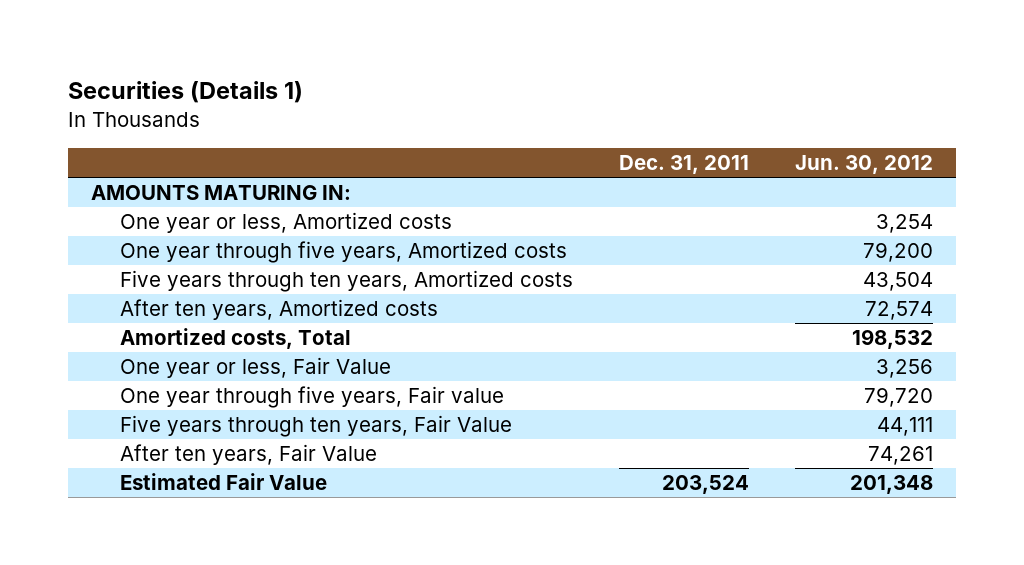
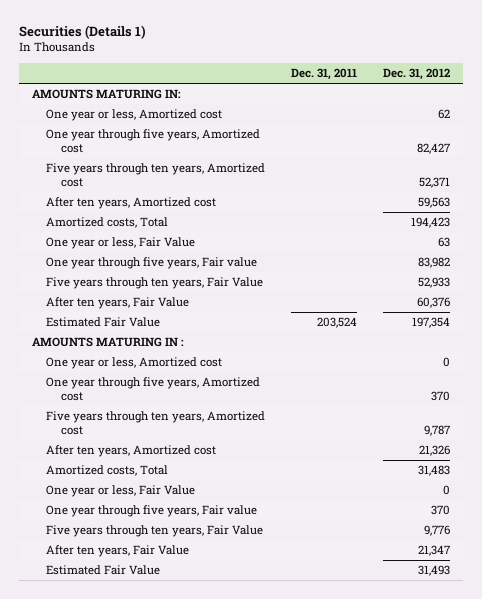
[795,154,934,174] Jun. 30, 2012 -> none
none -> [383,67,451,80] Dec. 31, 2012
[119,212,452,234] One year or less, Amortized costs -> [46,109,223,122] One year or less, Amortized cost
[119,241,567,264] One year through five years, Amortized costs -> [46,129,261,153] One year through five years, Amortized cost
[119,270,573,293] Five years through ten years, Amortized costs -> [46,163,266,187] Five years through ten years, Amortized cost
[119,299,438,321] After ten years, Amortized costs -> [46,197,217,210] After ten years, Amortized cost
none -> [31,337,184,348] AMOUNTS MATURING IN :
none -> [46,357,223,370] One year or less, Amortized cost
none -> [46,377,261,401] One year through five years, Amortized cost
none -> [46,411,266,435] Five years through ten years, Amortized cost
none -> [46,445,217,458] After ten years, Amortized cost
none -> [46,465,169,477] Amortized costs, Total
none -> [46,485,196,498] One year or less, Fair Value
none -> [46,505,258,518] One year through five years, Fair value
none -> [46,525,264,538] Five years through ten years, Fair Value
none -> [46,545,190,558] After ten years, Fair Value
none -> [46,565,161,576] Estimated Fair Value

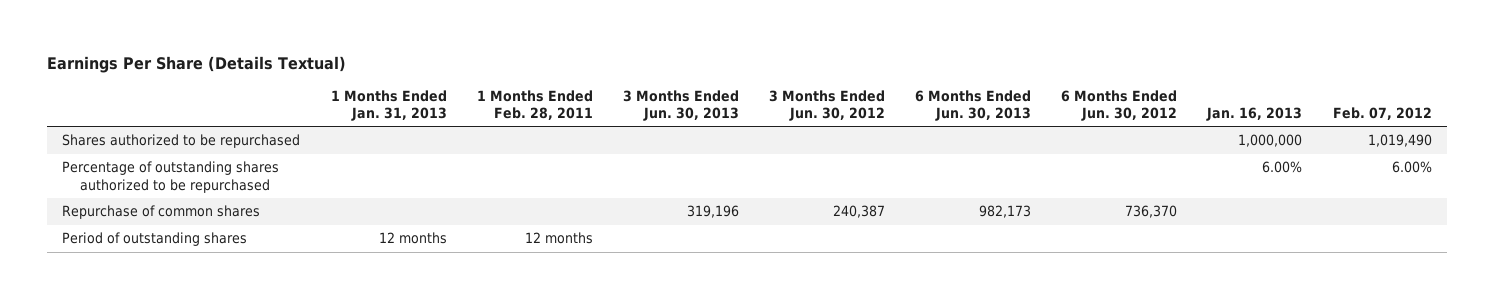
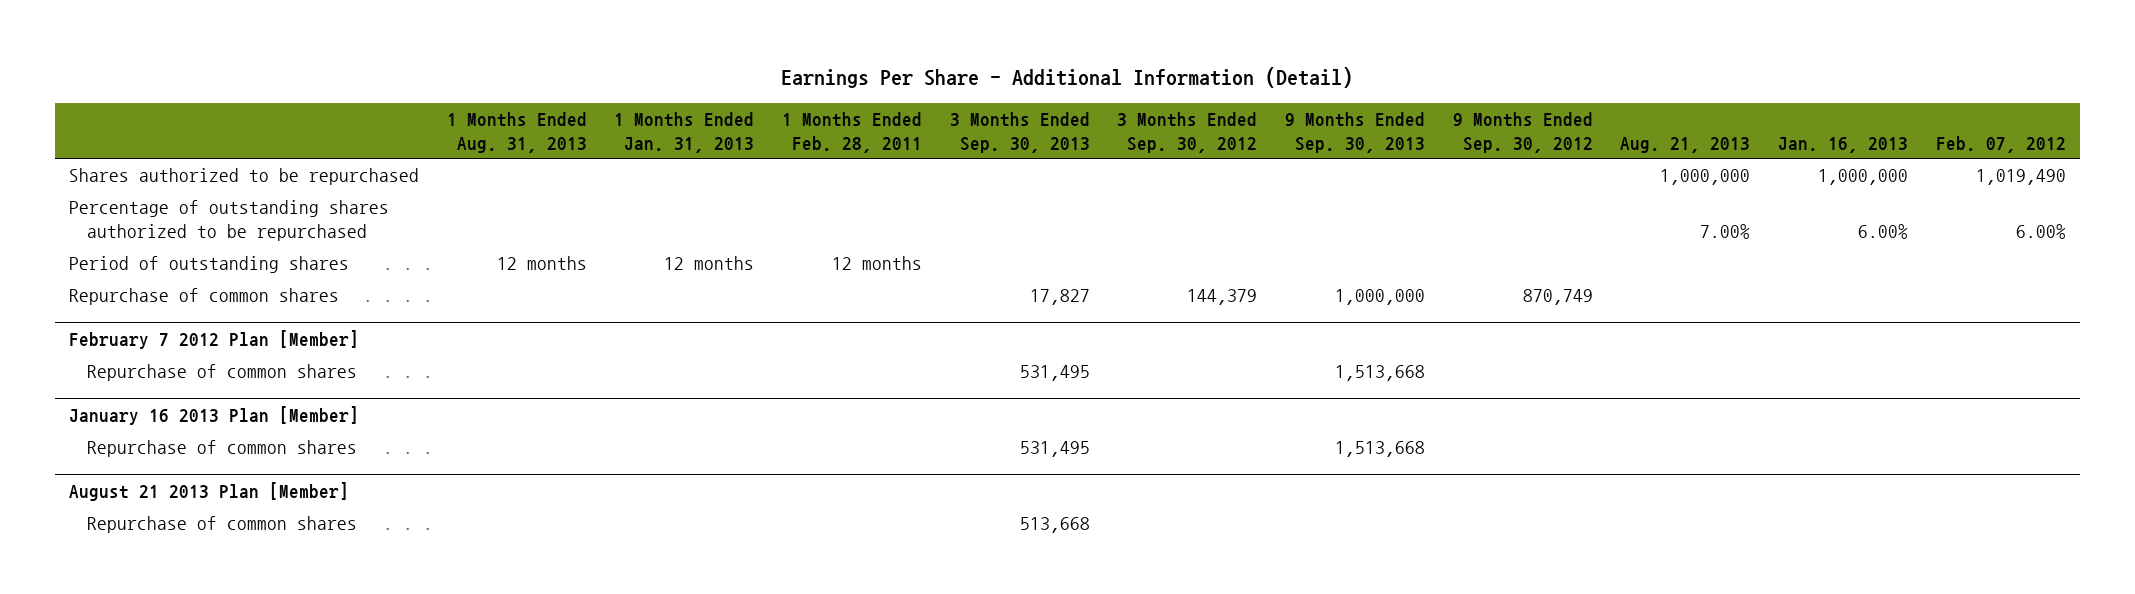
[47,55,347,73] Earnings Per Share (Details Textual) -> [781,67,1354,89] Earnings Per Share - Additional Information (Detail)
[622,89,739,121] 3 Months Ended Jun. 30, 2013 -> none
[768,89,885,121] 3 Months Ended Jun. 30, 2012 -> none
[915,89,1032,121] 6 Months Ended Jun. 30, 2013 -> none
[1061,89,1178,121] 6 Months Ended Jun. 30, 2012 -> none
none -> [446,111,587,153] 1 Months Ended Aug. 31, 2013
none -> [949,111,1090,153] 3 Months Ended Sep. 30, 2013
none -> [1117,111,1258,153] 3 Months Ended Sep. 30, 2012
none -> [1285,111,1426,153] 9 Months Ended Sep. 30, 2013
none -> [1452,111,1593,153] 9 Months Ended Sep. 30, 2012
none -> [1620,136,1751,153] Aug. 21, 2013
[62,205,261,220] Repurchase of common shares -> [68,287,339,305] Repurchase of common shares
none -> [68,329,359,349] February 7 2012 Plan [Member]
none -> [86,363,357,381] Repurchase of common shares
none -> [68,405,359,425] January 16 2013 Plan [Member]
none -> [86,439,357,457] Repurchase of common shares
none -> [68,481,349,501] August 21 2013 Plan [Member]
none -> [86,515,357,533] Repurchase of common shares

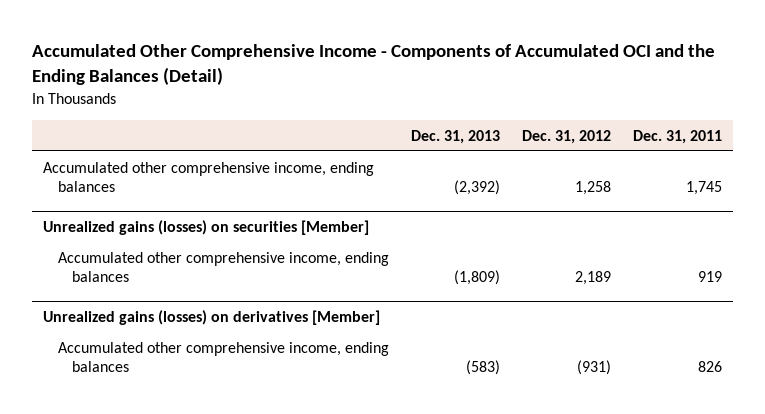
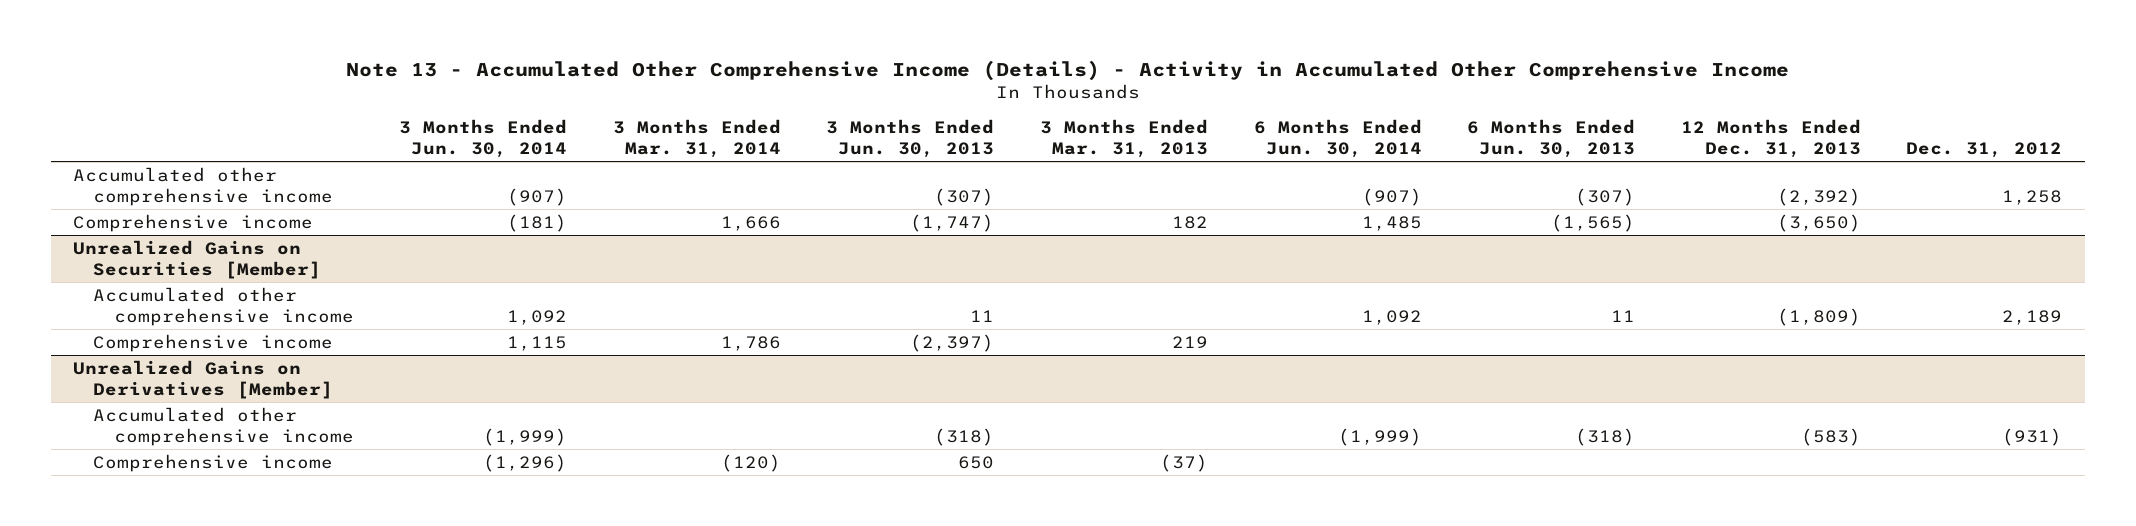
[32,44,716,86] Accumulated Other Comprehensive Income - Components of Accumulated OCI and the Ending Balances (Detail) -> [345,59,1789,81] Note 13 - Accumulated Other Comprehensive Income (Details) - Activity in Accumulated Other Comprehensive Income
[410,129,500,144] Dec. 31, 2013 -> none
[632,129,722,144] Dec. 31, 2011 -> none
none -> [399,118,568,158] 3 Months Ended Jun. 30, 2014
none -> [612,118,781,158] 3 Months Ended Mar. 31, 2014
none -> [826,118,995,158] 3 Months Ended Jun. 30, 2013
none -> [1040,118,1209,158] 3 Months Ended Mar. 31, 2013
none -> [1253,118,1422,158] 6 Months Ended Jun. 30, 2014
none -> [1467,118,1636,158] 6 Months Ended Jun. 30, 2013
none -> [1680,118,1861,158] 12 Months Ended Dec. 31, 2013
[43,161,375,192] Accumulated other comprehensive income, ending balances -> [73,166,334,206] Accumulated other comprehensive income
none -> [73,213,314,232] Comprehensive income
[43,220,370,236] Unrealized gains (losses) on securities [Member] -> [73,239,322,279] Unrealized Gains on Securities [Member]
[57,251,389,282] Accumulated other comprehensive income, ending balances -> [93,286,354,326] Accumulated other comprehensive income
none -> [93,333,334,352] Comprehensive income
[43,310,381,326] Unrealized gains (losses) on derivatives [Member] -> [73,359,334,399] Unrealized Gains on Derivatives [Member]
[57,341,389,372] Accumulated other comprehensive income, ending balances -> [93,406,354,446] Accumulated other comprehensive income
none -> [93,453,334,472] Comprehensive income

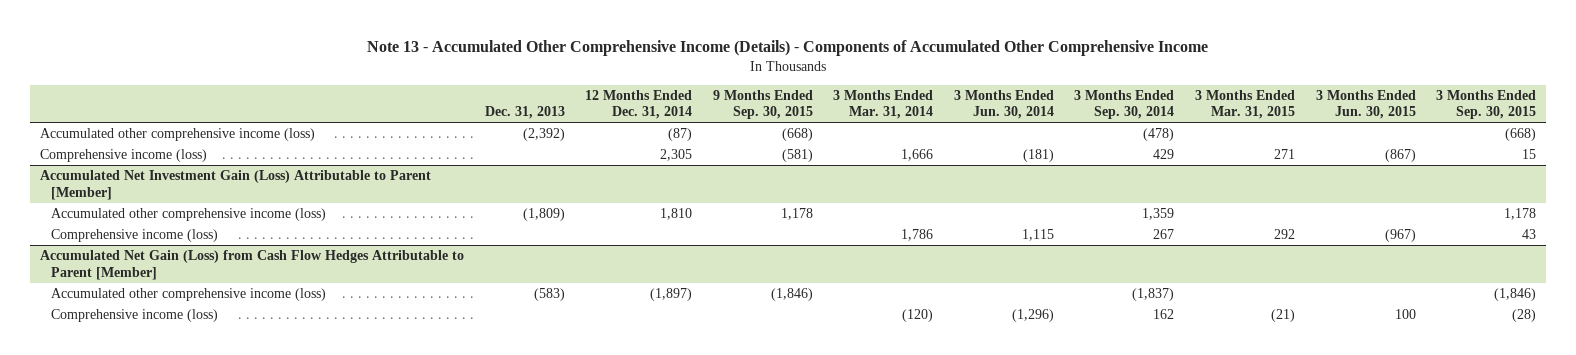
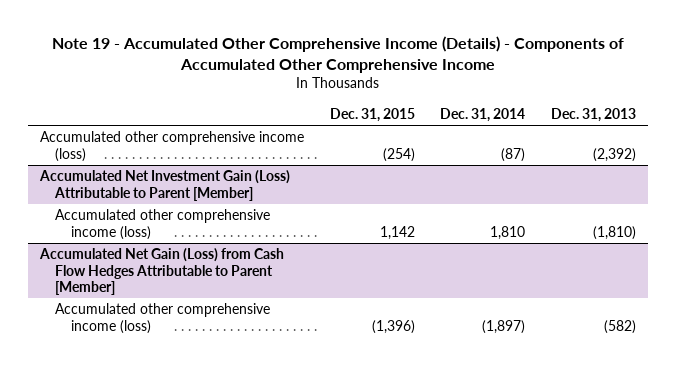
[367,39,1209,56] Note 13 - Accumulated Other Comprehensive Income (Details) - Components of Accumulated Other Comprehensive Income -> [51,35,624,73] Note 19 - Accumulated Other Comprehensive Income (Details) - Components of Accumulated Other Comprehensive Income
[585,89,693,120] 12 Months Ended Dec. 31, 2014 -> none
[712,89,813,120] 9 Months Ended Sep. 30, 2015 -> none
[833,89,934,120] 3 Months Ended Mar. 31, 2014 -> none
[953,89,1054,120] 3 Months Ended Jun. 30, 2014 -> none
[1074,89,1175,120] 3 Months Ended Sep. 30, 2014 -> none
[1195,89,1296,120] 3 Months Ended Mar. 31, 2015 -> none
[1315,89,1416,120] 3 Months Ended Jun. 30, 2015 -> none
[1436,89,1537,120] 3 Months Ended Sep. 30, 2015 -> none
none -> [329,107,415,122] Dec. 31, 2015
none -> [440,107,526,122] Dec. 31, 2014
[40,149,208,163] Comprehensive income (loss) -> none
[50,229,218,243] Comprehensive income (loss) -> none
[522,208,565,222] (1,809) -> [592,225,636,240] (1,810)
[50,309,218,323] Comprehensive income (loss) -> none
[533,288,565,302] (583) -> [603,319,636,334] (582)

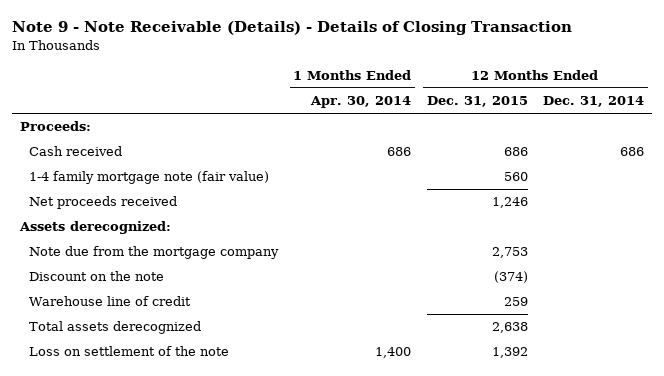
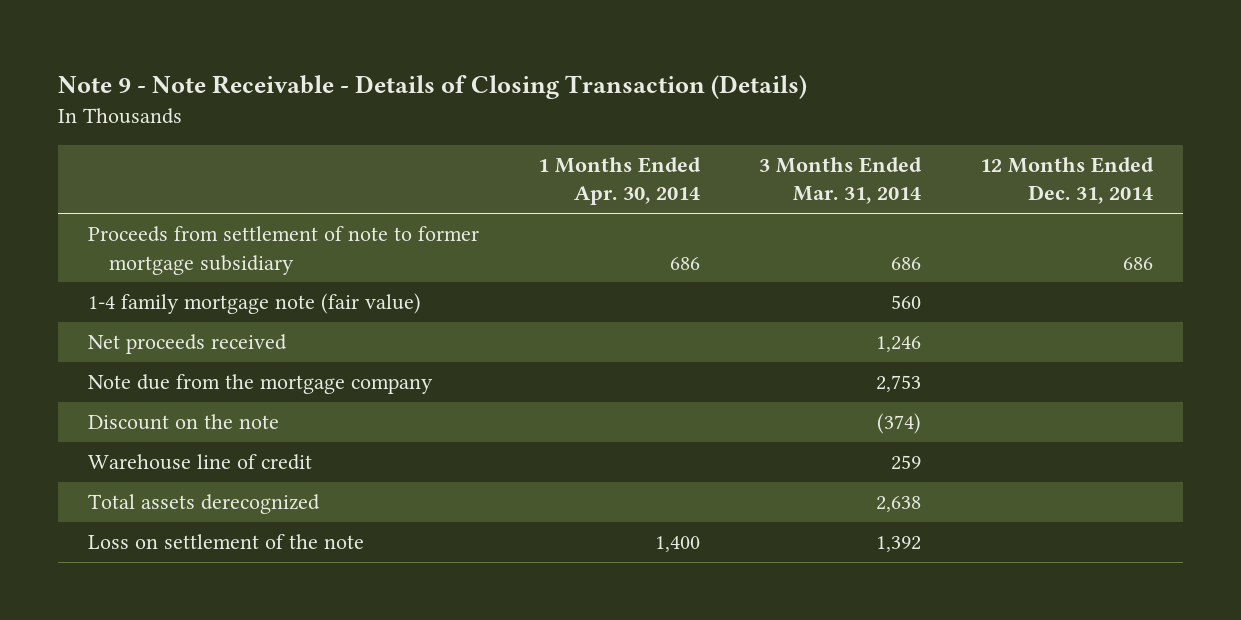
[12,21,573,36] Note 9 - Note Receivable (Details) - Details of Closing Transaction -> [58,74,808,99] Note 9 - Note Receivable - Details of Closing Transaction (Details)
[426,96,528,108] Dec. 31, 2015 -> none
none -> [759,156,923,205] 3 Months Ended Mar. 31, 2014
[19,121,91,132] Proceeds: -> none
[29,146,123,157] Cash received -> [87,226,479,275] Proceeds from settlement of note to former mortgage subsidiary
[18,221,171,235] Assets derecognized: -> none

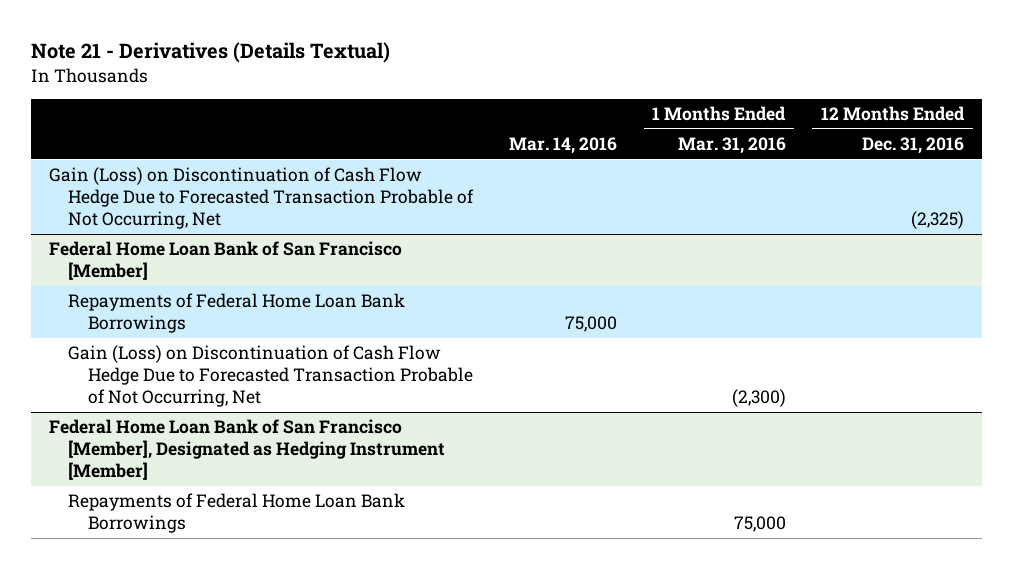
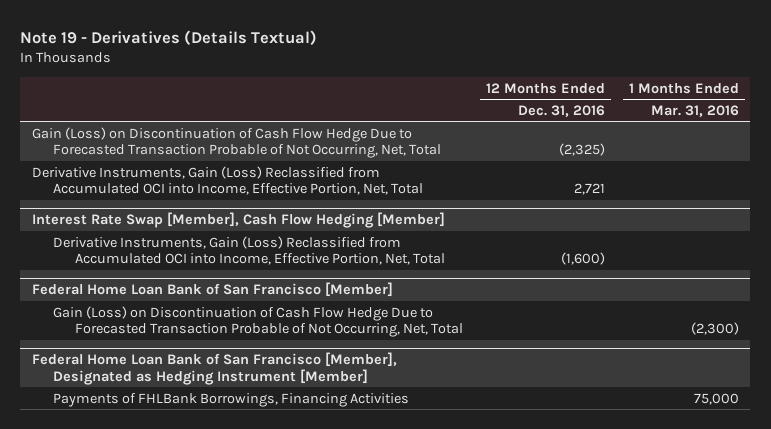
[30,42,390,64] Note 21 - Derivatives (Details Textual) -> [20,29,318,45] Note 19 - Derivatives (Details Textual)
[508,137,617,155] Mar. 14, 2016 -> none
[48,167,475,229] Gain (Loss) on Discontinuation of Cash Flow Hedge Due to Forecasted Transaction Probable of Not Occurring, Net -> [32,126,442,159] Gain (Loss) on Discontinuation of Cash Flow Hedge Due to Forecasted Transaction Probable of Not Occurring, Net, Total
none -> [32,165,424,196] Derivative Instruments, Gain (Loss) Reclassified from Accumulated OCI into Income, Effective Portion, Net, Total
none -> [32,212,446,229] Interest Rate Swap [Member], Cash Flow Hedging [Member]
none -> [53,235,445,266] Derivative Instruments, Gain (Loss) Reclassified from Accumulated OCI into Income, Effective Portion, Net, Total
[68,293,406,334] Repayments of Federal Home Loan Bank Borrowings -> none
[68,345,473,407] Gain (Loss) on Discontinuation of Cash Flow Hedge Due to Forecasted Transaction Probable of Not Occurring, Net -> [53,305,463,338] Gain (Loss) on Discontinuation of Cash Flow Hedge Due to Forecasted Transaction Probable of Not Occurring, Net, Total
[68,493,406,534] Repayments of Federal Home Loan Bank Borrowings -> [53,392,410,407] Payments of FHLBank Borrowings, Financing Activities

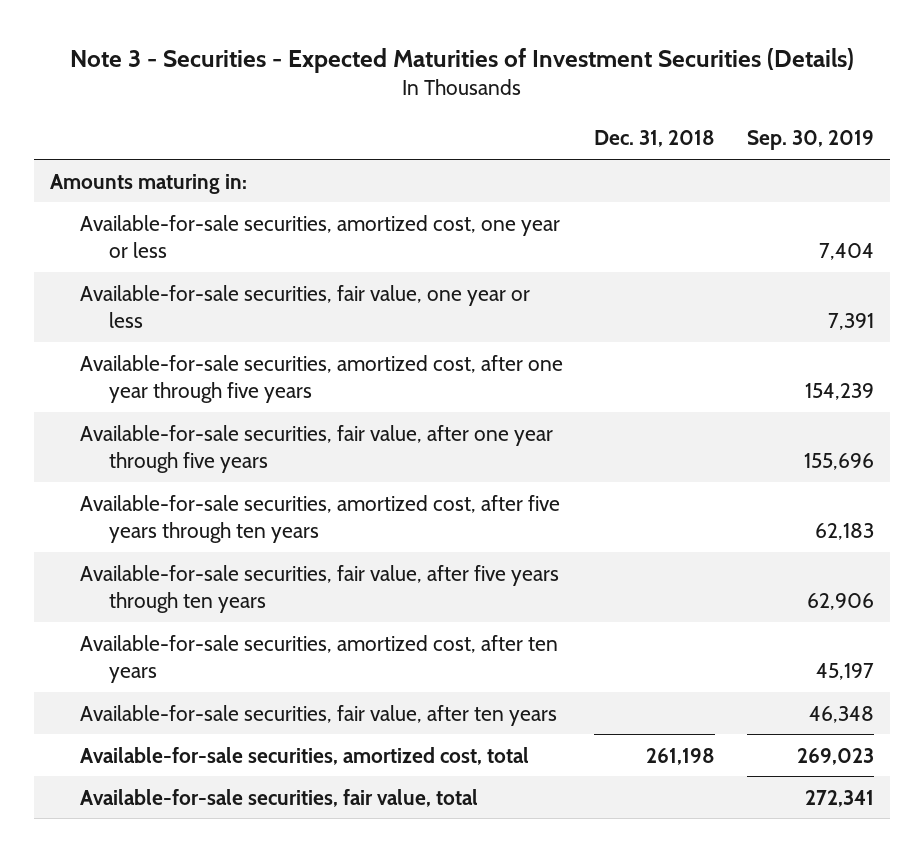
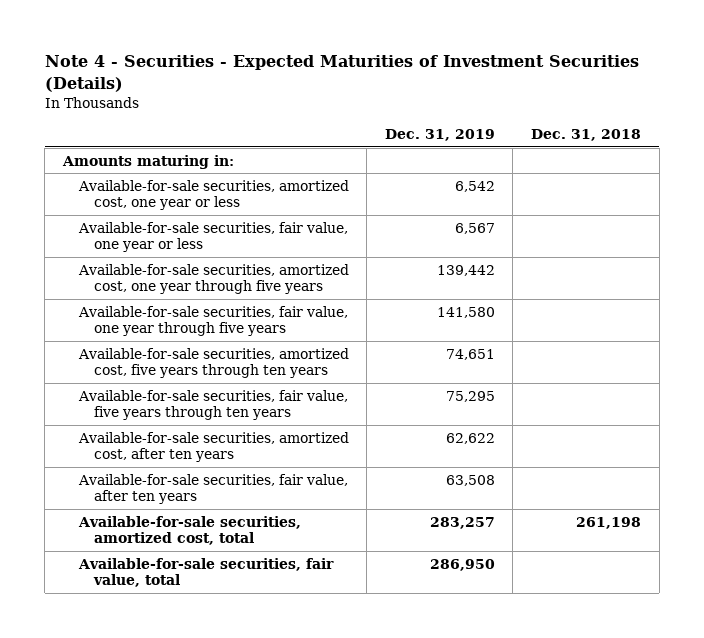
[69,47,854,73] Note 3 - Securities - Expected Maturities of Investment Securities (Details) -> [44,54,639,92] Note 4 - Securities - Expected Maturities of Investment Securities (Details)
[746,130,874,151] Sep. 30, 2019 -> none
none -> [384,129,495,142] Dec. 31, 2019
[79,354,563,404] Available-for-sale securities, amortized cost, after one year through five years -> [77,263,349,295] Available-for-sale securities, amortized cost, one year through five years
[79,424,553,474] Available-for-sale securities, fair value, after one year through five years -> [77,305,348,337] Available-for-sale securities, fair value, one year through five years
[79,494,560,544] Available-for-sale securities, amortized cost, after five years through ten years -> [77,347,349,379] Available-for-sale securities, amortized cost, five years through ten years
[79,564,559,614] Available-for-sale securities, fair value, after five years through ten years -> [77,389,348,421] Available-for-sale securities, fair value, five years through ten years

